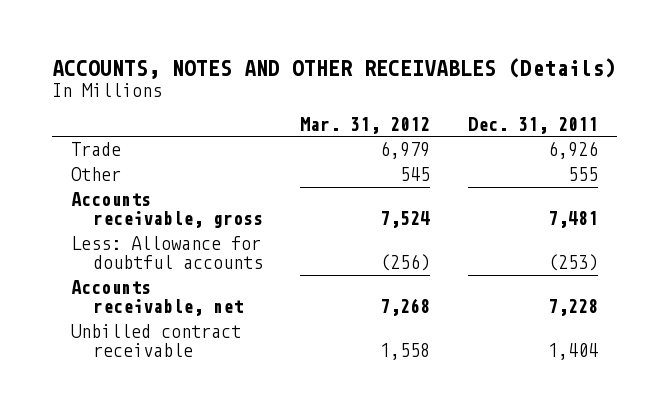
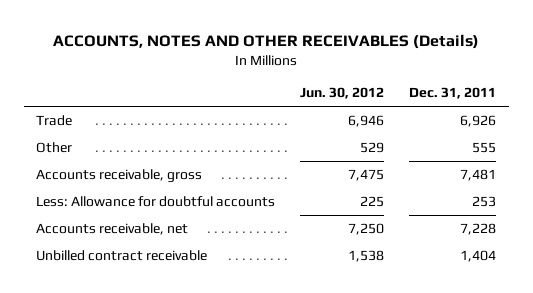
[300,117,431,135] Mar. 31, 2012 -> none
none -> [300,86,385,99] Jun. 30, 2012
[547,254,598,272] (253) -> [472,196,497,208] 253

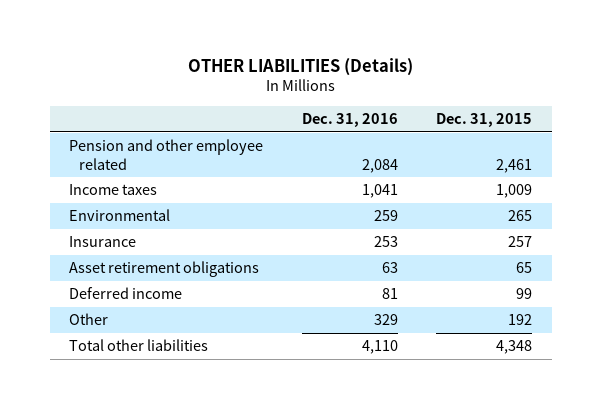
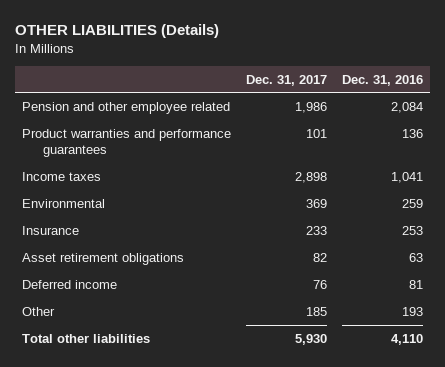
[436,113,533,128] Dec. 31, 2015 -> none
none -> [245,74,327,86] Dec. 31, 2017
none -> [22,128,232,158] Product warranties and performance guarantees
[373,314,398,326] 329 -> [401,306,423,316] 193

